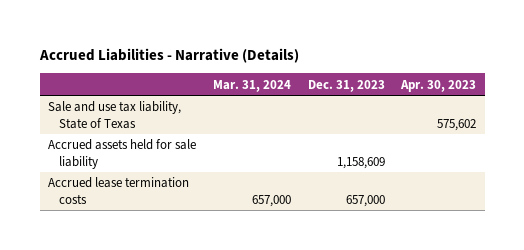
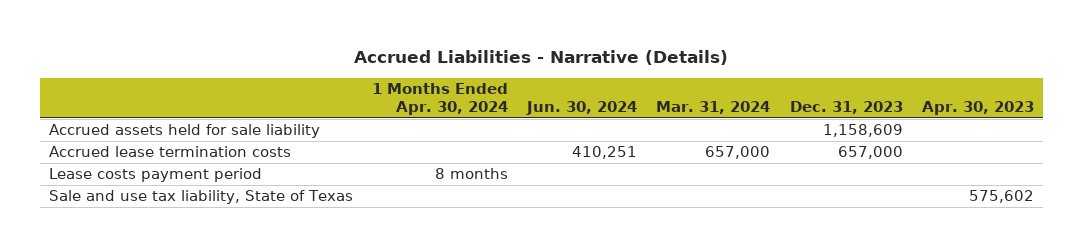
none -> [372,83,509,116] 1 Months Ended Apr. 30, 2024
none -> [526,101,638,116] Jun. 30, 2024
none -> [49,168,263,183] Lease costs payment period
[48,101,182,129] Sale and use tax liability, State of Texas -> [49,190,354,205] Sale and use tax liability, State of Texas

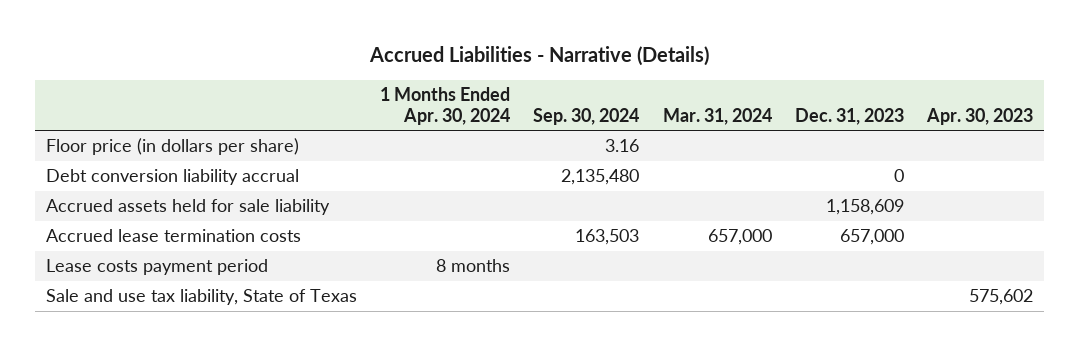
[526,101,638,116] Jun. 30, 2024 -> none
none -> [533,107,640,125] Sep. 30, 2024
none -> [46,138,300,156] Floor price (in dollars per share)
none -> [46,169,300,186] Debt conversion liability accrual

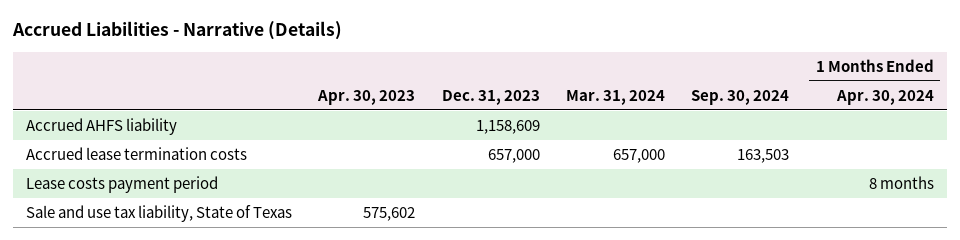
[46,138,300,156] Floor price (in dollars per share) -> none
[46,169,300,186] Debt conversion liability accrual -> none
[46,199,331,216] Accrued assets held for sale liability -> [26,118,178,136] Accrued AHFS liability

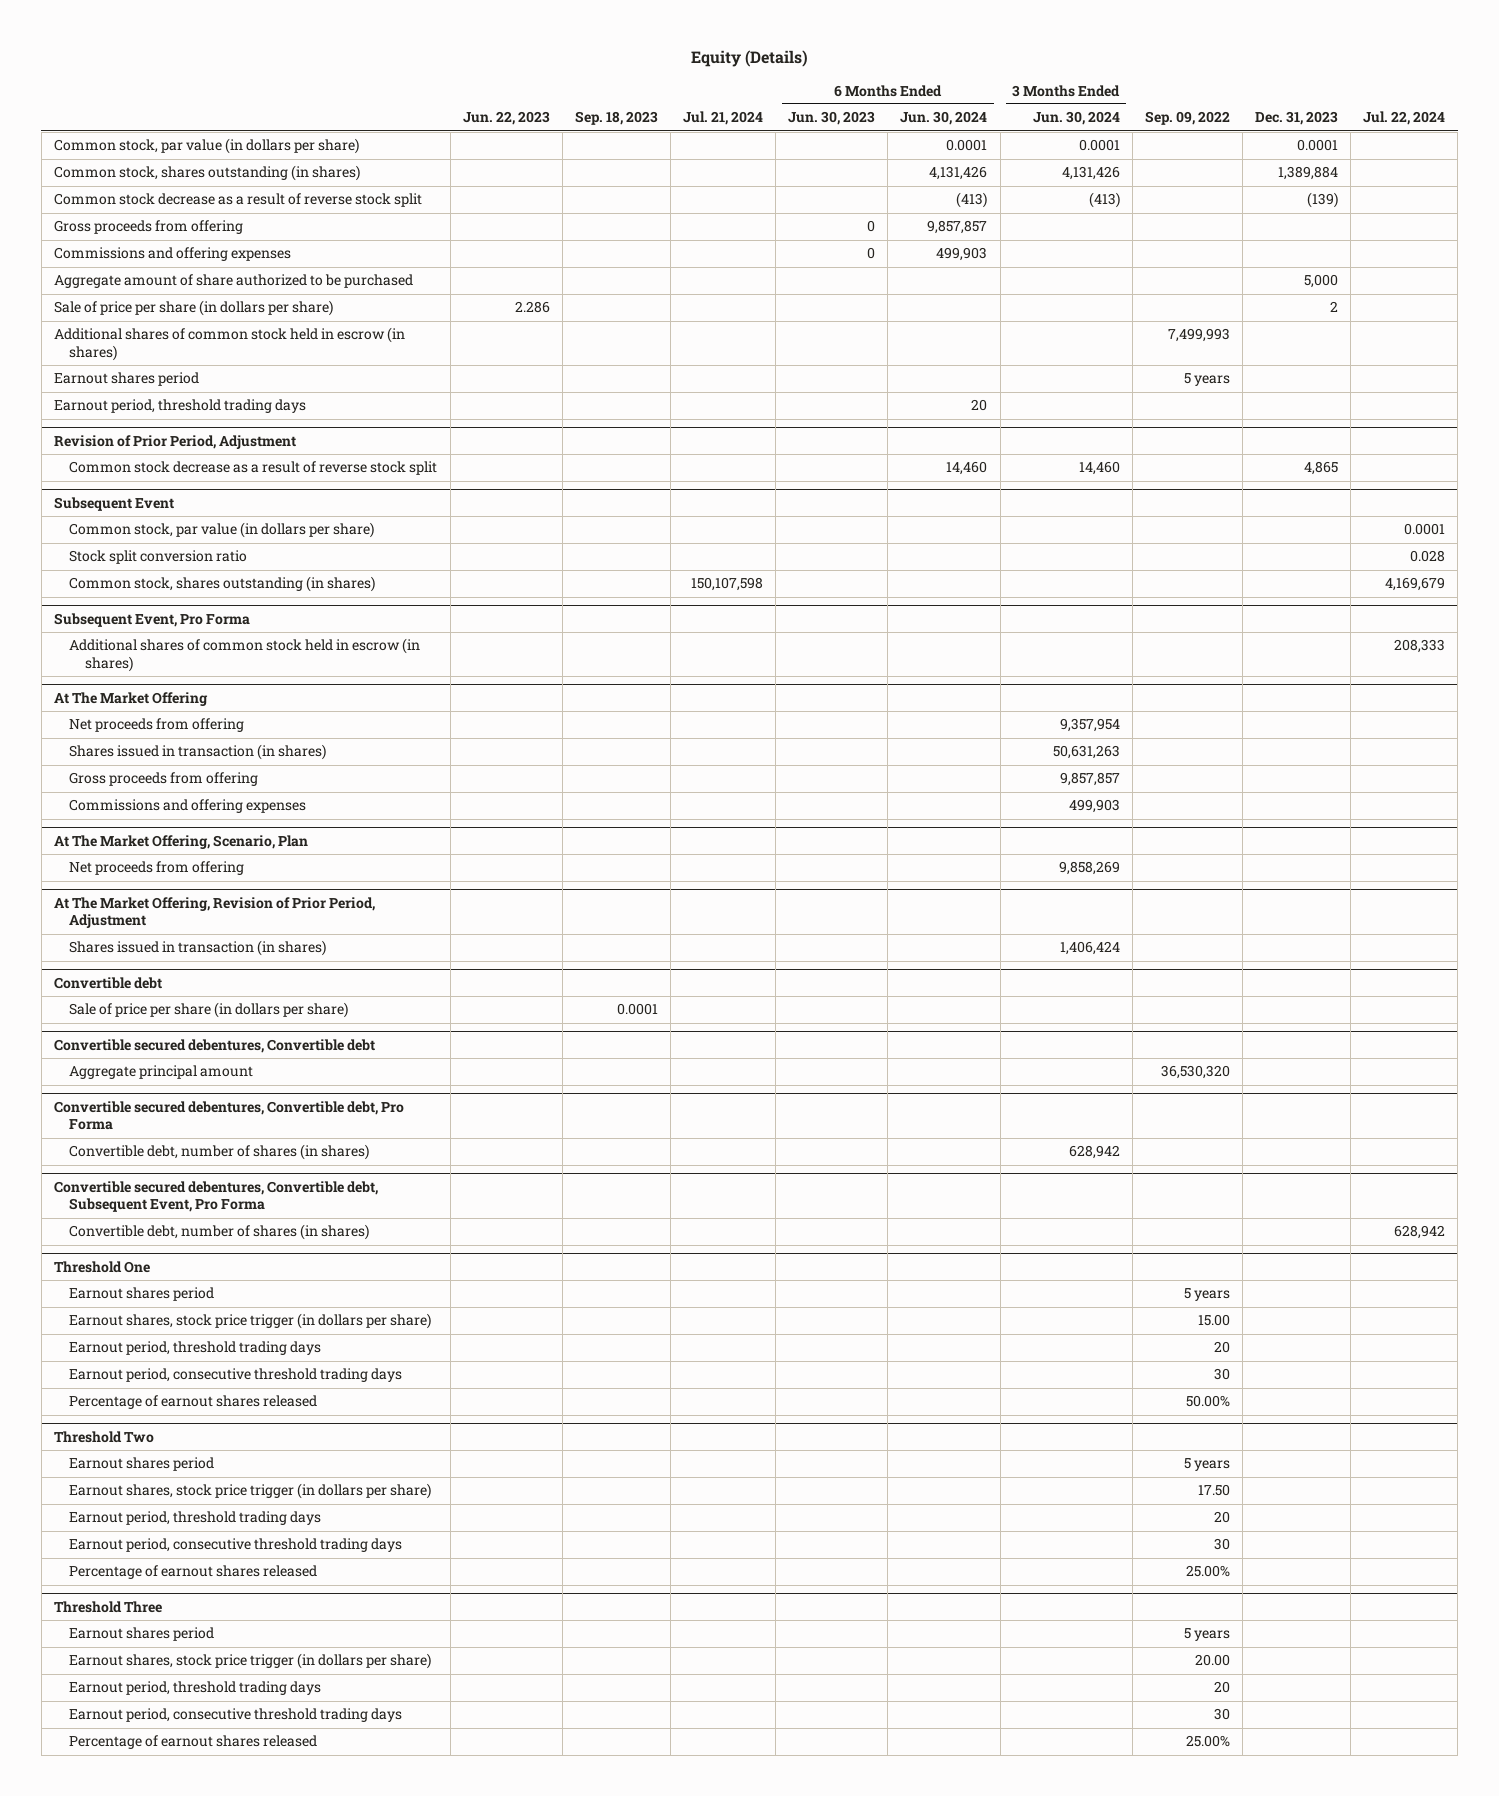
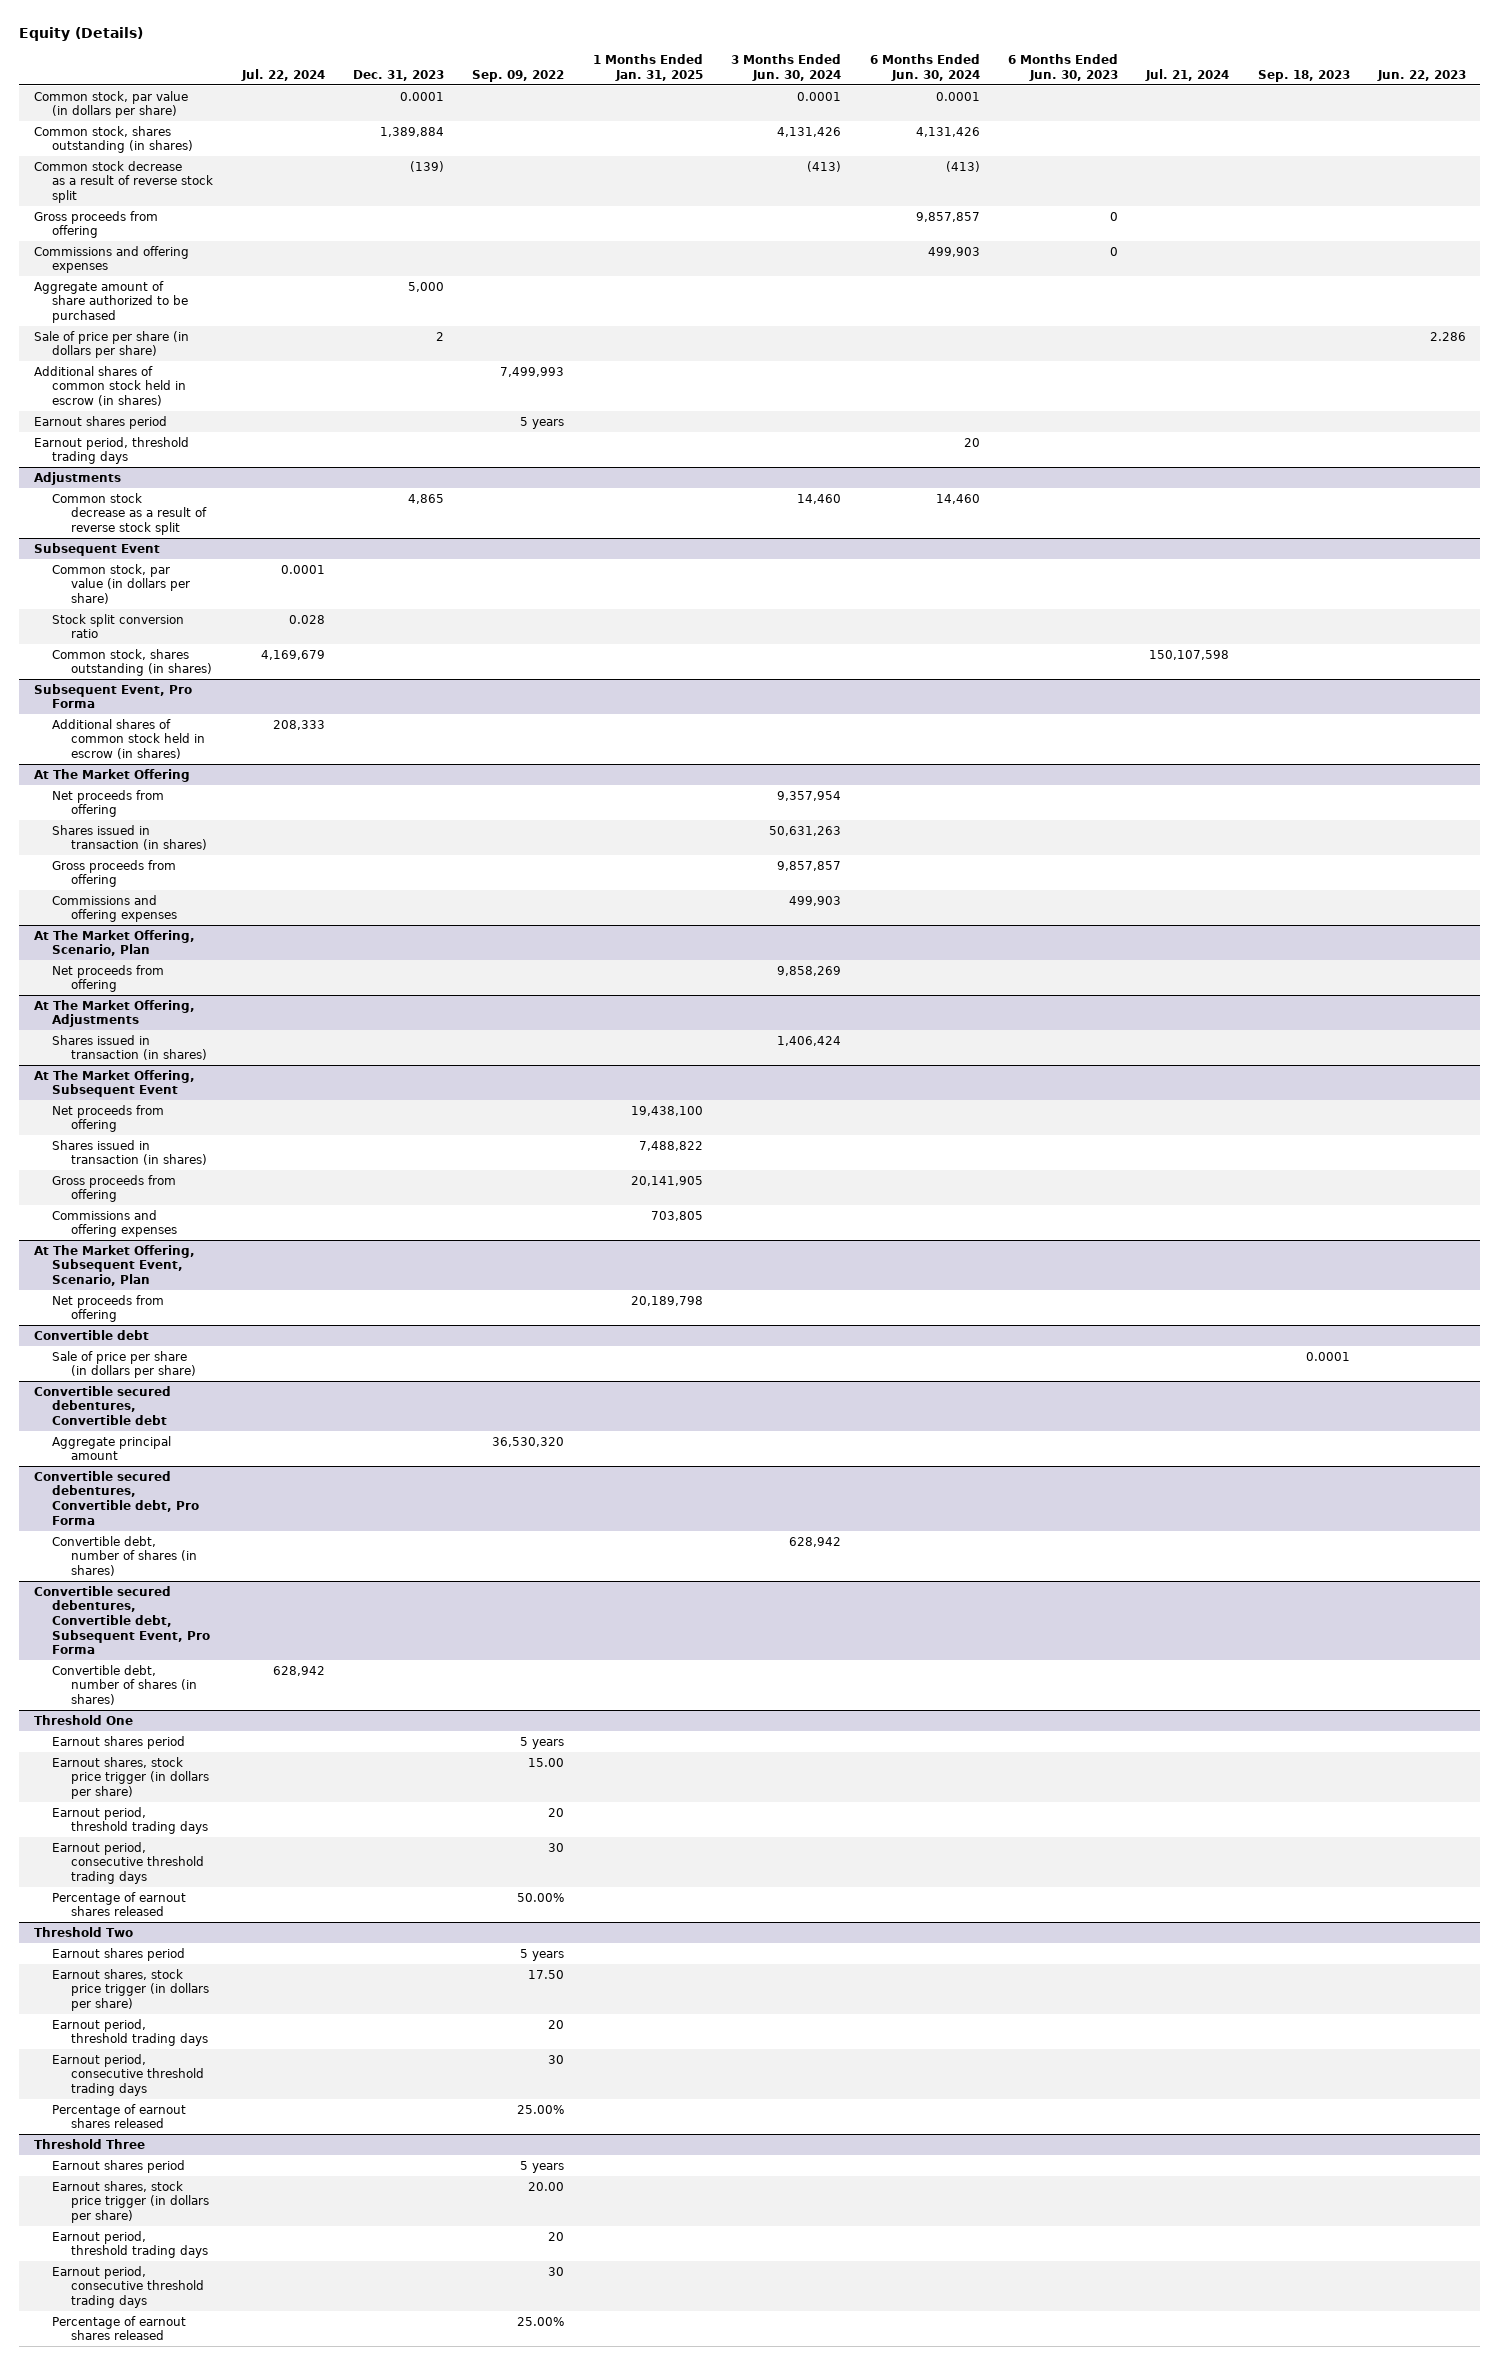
none -> [592,54,703,81] 1 Months Ended Jan. 31, 2025
[54,435,297,450] Revision of Prior Period, Adjustment -> [33,471,121,485] Adjustments
[54,897,376,929] At The Market Offering, Revision of Prior Period, Adjustment -> [33,999,195,1028] At The Market Offering, Adjustments
none -> [33,1069,195,1098] At The Market Offering, Subsequent Event
none -> [52,1104,165,1133] Net proceeds from offering
none -> [52,1139,207,1166] Shares issued in transaction (in shares)
none -> [52,1174,177,1203] Gross proceeds from offering
none -> [52,1209,177,1238] Commissions and offering expenses
none -> [33,1244,195,1286] At The Market Offering, Subsequent Event, Scenario, Plan
none -> [52,1294,165,1323] Net proceeds from offering

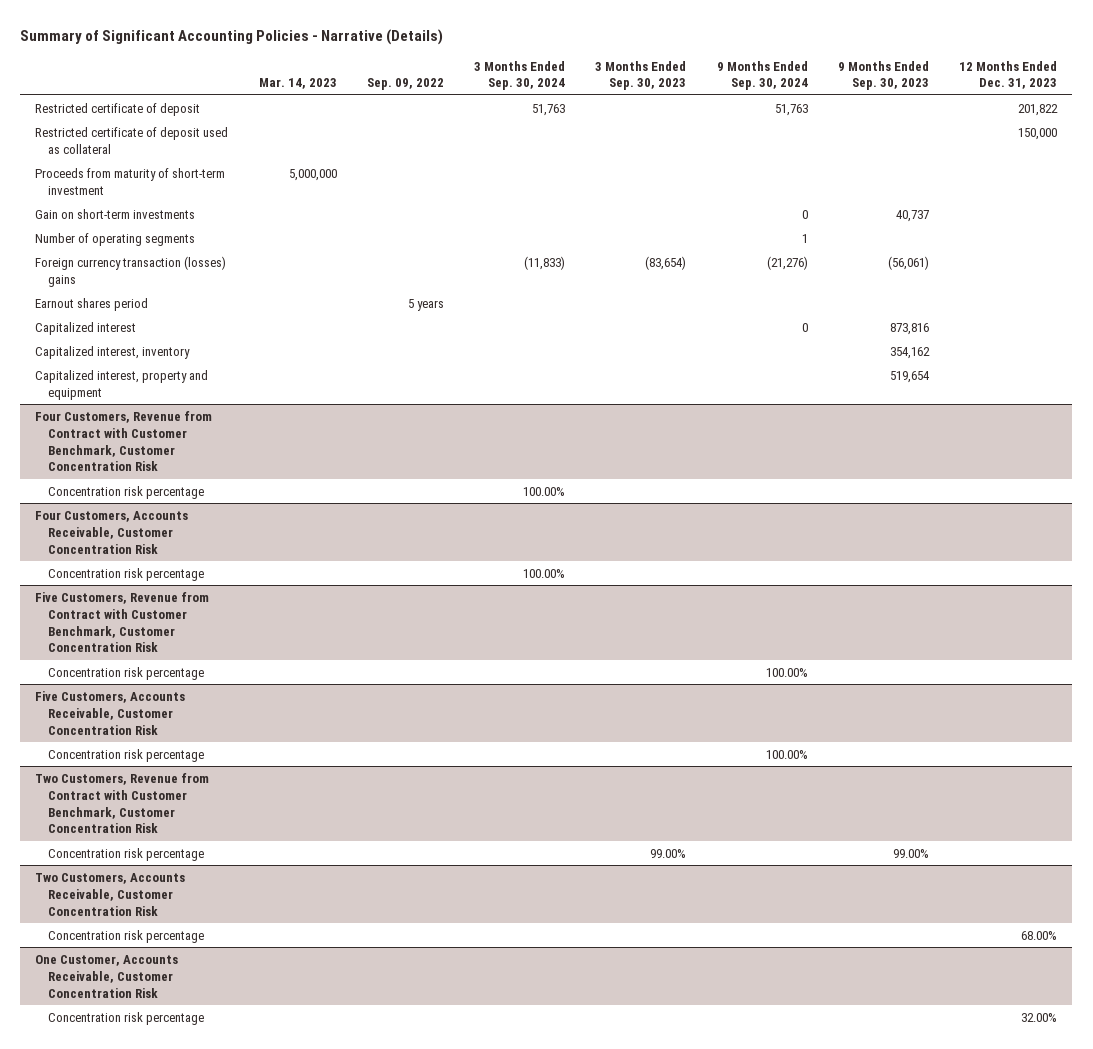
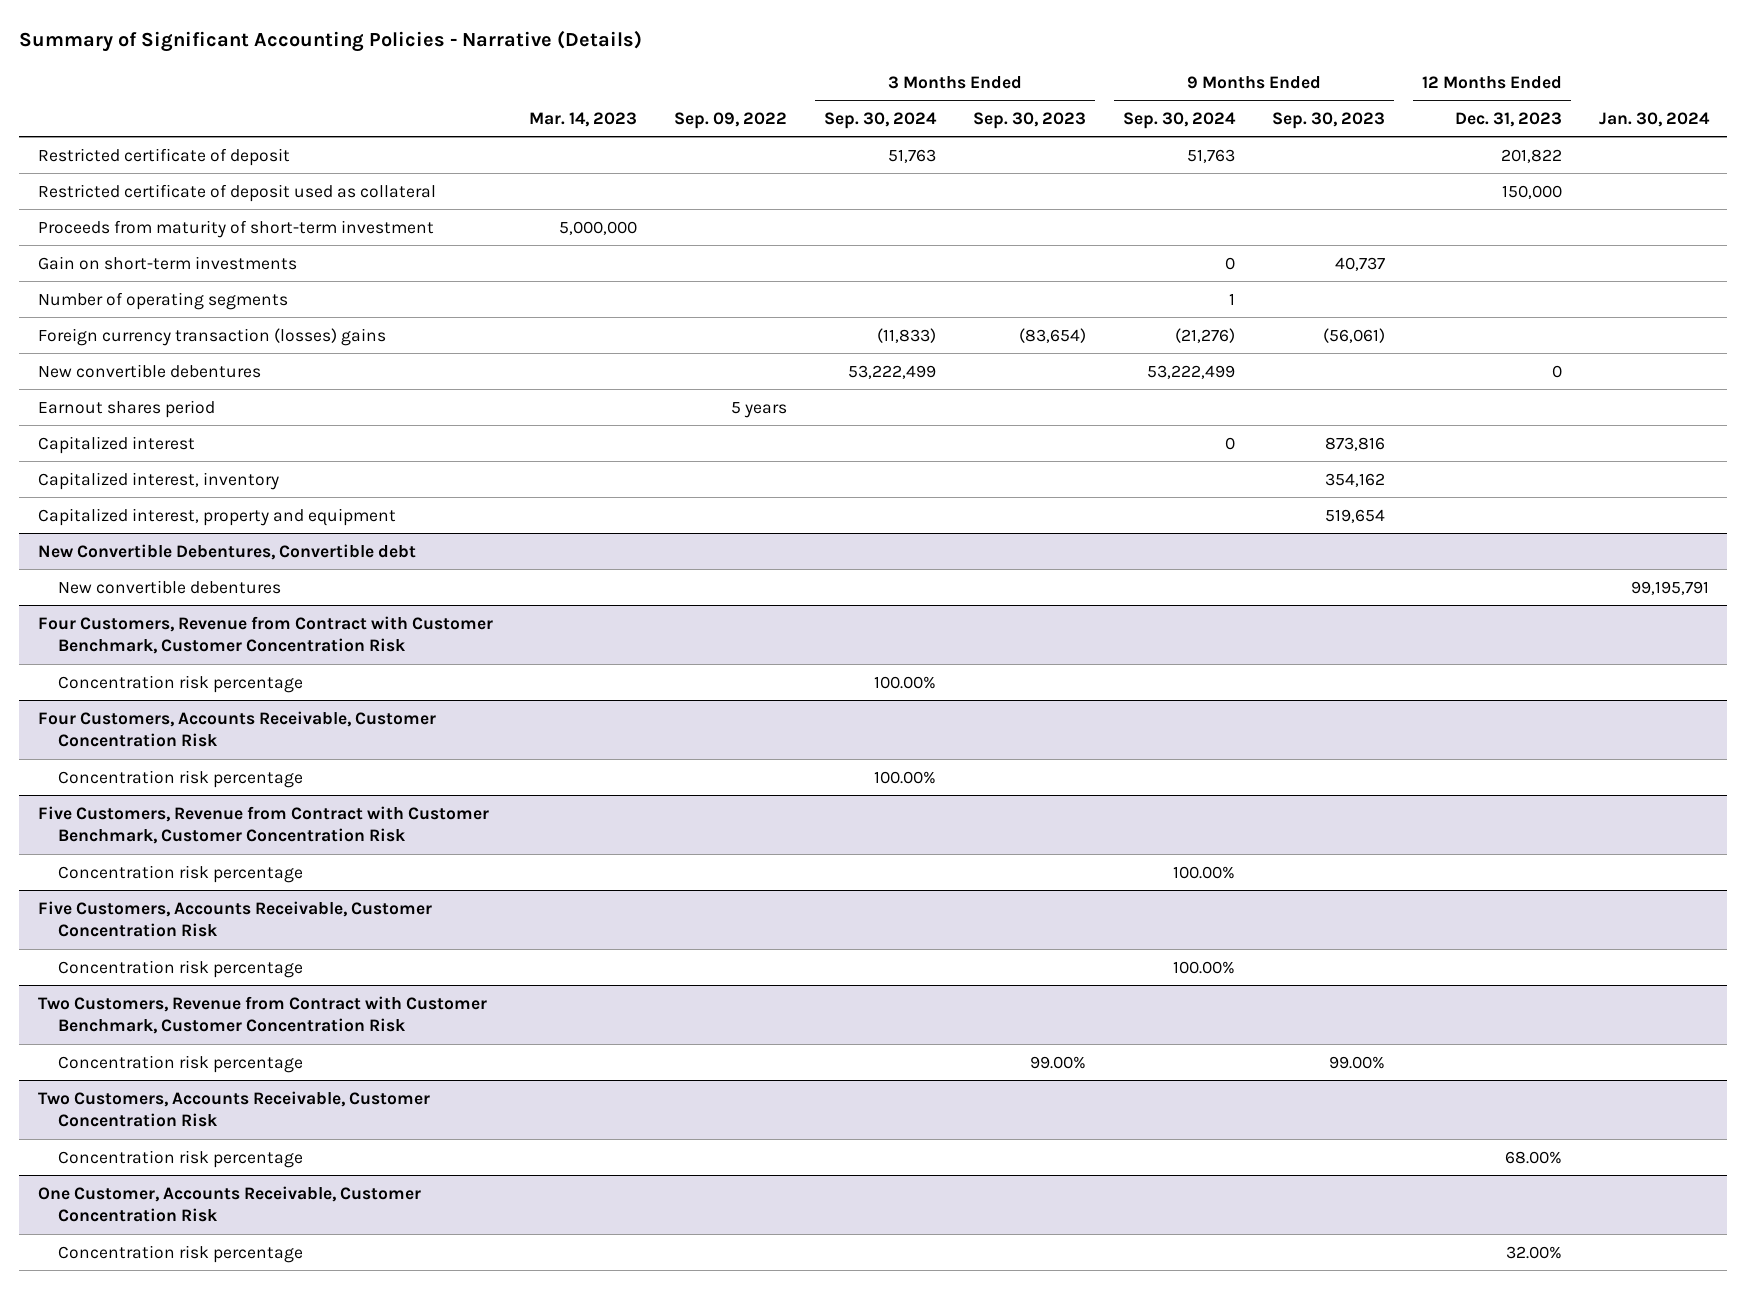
none -> [1598,111,1710,127] Jan. 30, 2024
none -> [37,363,261,378] New convertible debentures
none -> [37,543,416,560] New Convertible Debentures, Convertible debt
none -> [57,579,281,594] New convertible debentures

